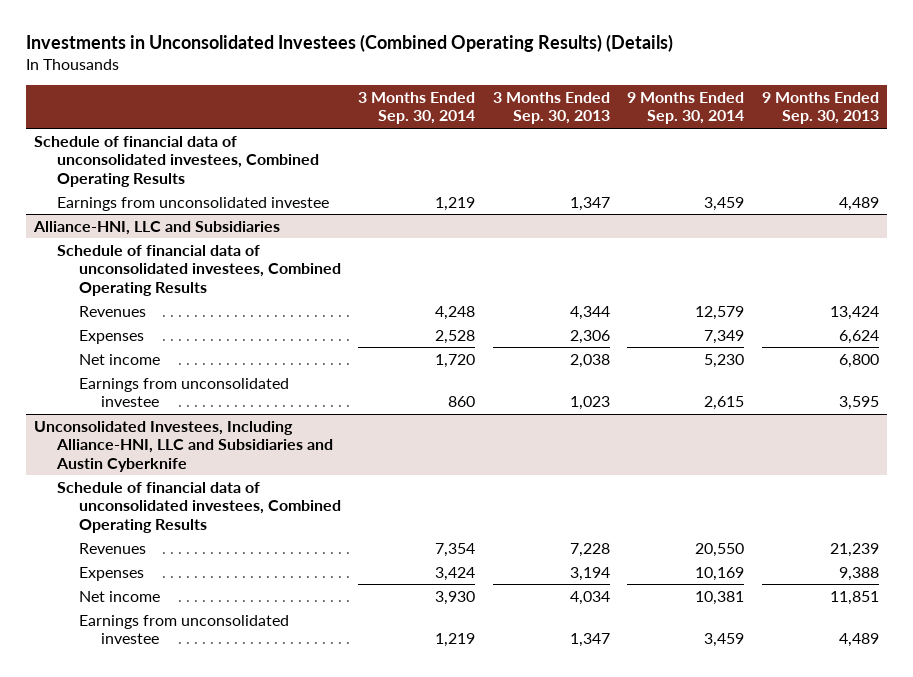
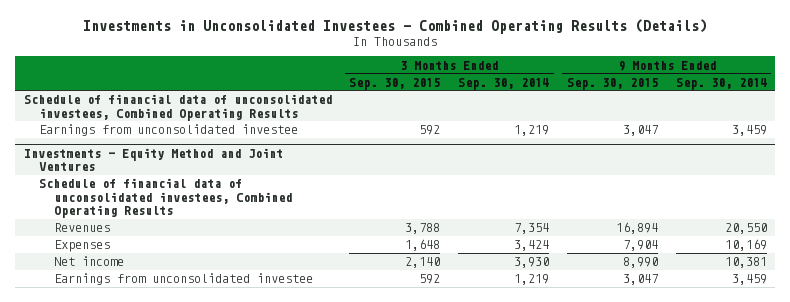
[25,34,673,53] Investments in Unconsolidated Investees (Combined Operating Results) (Details) -> [83,19,708,35] Investments in Unconsolidated Investees - Combined Operating Results (Details)
[492,91,610,125] 3 Months Ended Sep. 30, 2013 -> none
[761,91,879,125] 9 Months Ended Sep. 30, 2013 -> none
none -> [349,77,441,90] Sep. 30, 2015
none -> [566,77,658,90] Sep. 30, 2015
[33,220,281,235] Alliance-HNI, LLC and Subsidiaries -> none
[56,244,341,296] Schedule of financial data of unconsolidated investees, Combined Operating Results -> none
[78,305,146,317] Revenues -> none
[78,329,144,344] Expenses -> none
[78,353,160,365] Net income -> none
[78,377,289,408] Earnings from unconsolidated investee -> none
[34,420,333,472] Unconsolidated Investees, Including Alliance-HNI, LLC and Subsidiaries and Austin Cyberknife -> none
none -> [23,148,283,172] Investments - Equity Method and Joint Ventures

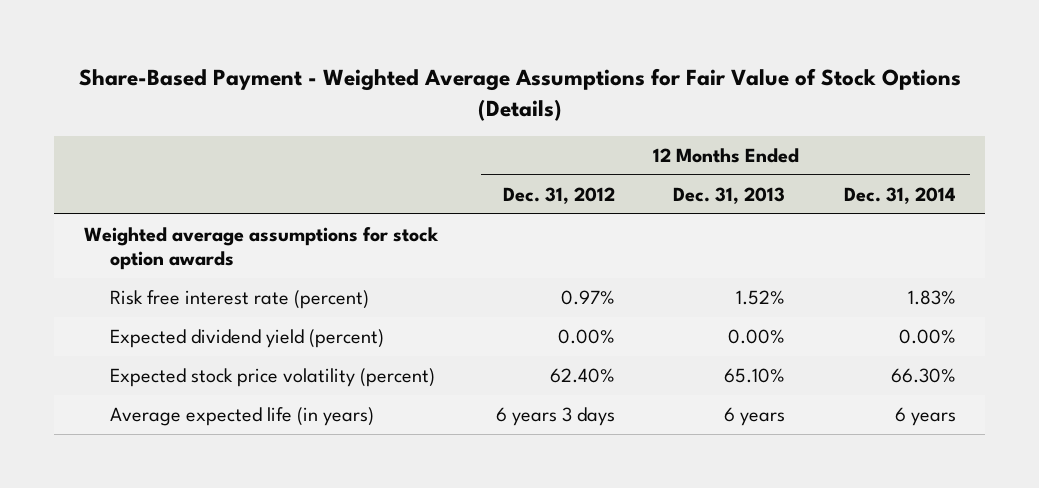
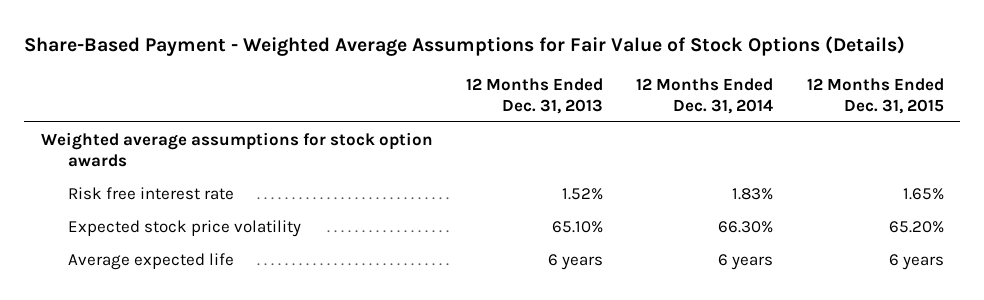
[502,186,615,204] Dec. 31, 2012 -> none
none -> [806,77,944,114] 12 Months Ended Dec. 31, 2015
[110,329,385,349] Expected dividend yield (percent) -> none
[110,290,370,310] Risk free interest rate (percent) -> [67,186,234,200] Risk free interest rate
[110,368,436,388] Expected stock price volatility (percent) -> [67,219,301,237] Expected stock price volatility
[110,407,375,427] Average expected life (in years) -> [67,252,234,270] Average expected life

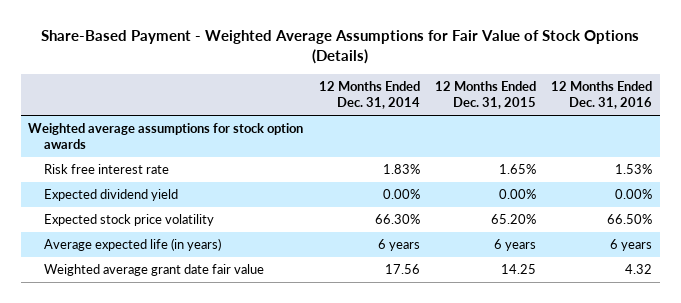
[466,77,604,114] 12 Months Ended Dec. 31, 2013 -> none
none -> [551,81,653,110] 12 Months Ended Dec. 31, 2016
none -> [44,189,179,202] Expected dividend yield
[67,252,234,270] Average expected life -> [44,238,222,252] Average expected life (in years)
none -> [44,264,265,277] Weighted average grant date fair value

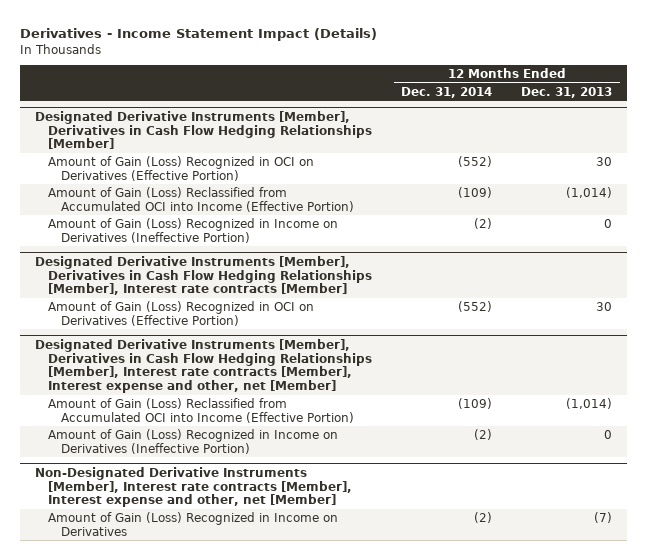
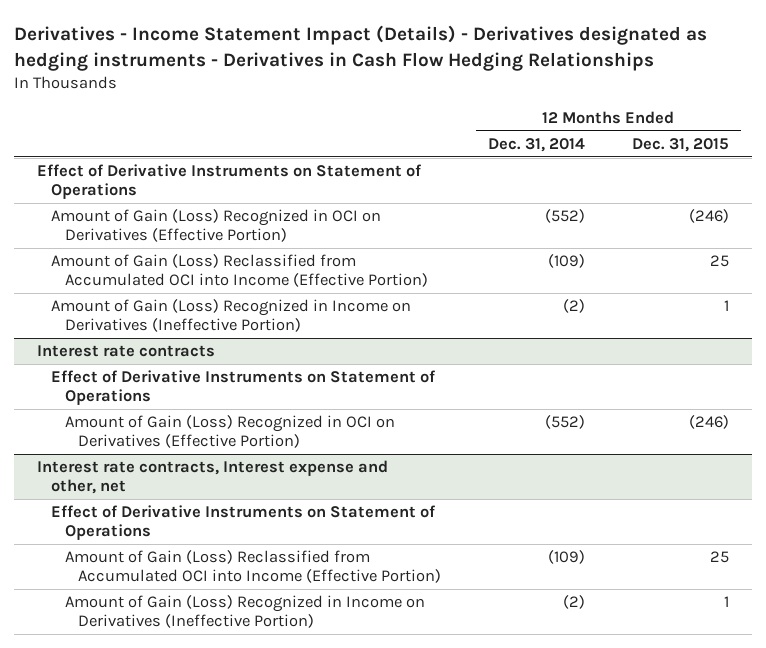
[20,28,378,42] Derivatives - Income Statement Impact (Details) -> [13,24,707,71] Derivatives - Income Statement Impact (Details) - Derivatives designated as hedging instruments - Derivatives in Cash Flow Hedging Relationships
[521,86,613,98] Dec. 31, 2013 -> none
none -> [631,137,729,152] Dec. 31, 2015
[34,110,372,150] Designated Derivative Instruments [Member], Derivatives in Cash Flow Hedging Relationships [Member] -> none
none -> [37,164,423,200] Effect of Derivative Instruments on Statement of Operations
[34,255,372,296] Designated Derivative Instruments [Member], Derivatives in Cash Flow Hedging Relationships [Member], Interest rate contracts [Member] -> none
none -> [37,345,216,358] Interest rate contracts
none -> [50,370,436,406] Effect of Derivative Instruments on Statement of Operations
[34,338,372,394] Designated Derivative Instruments [Member], Derivatives in Cash Flow Hedging Relationships [Member], Interest rate contracts [Member], Interest expense and other, net [Member] -> none
none -> [37,460,389,495] Interest rate contracts, Interest expense and other, net
none -> [50,505,436,541] Effect of Derivative Instruments on Statement of Operations
[34,466,352,508] Non-Designated Derivative Instruments [Member], Interest rate contracts [Member], Interest expense and other, net [Member] -> none
[47,512,338,536] Amount of Gain (Loss) Recognized in Income on Derivatives -> none

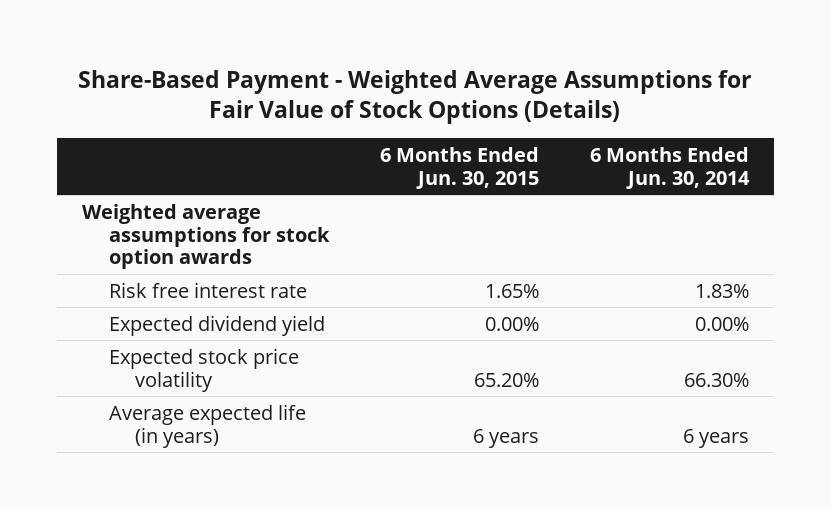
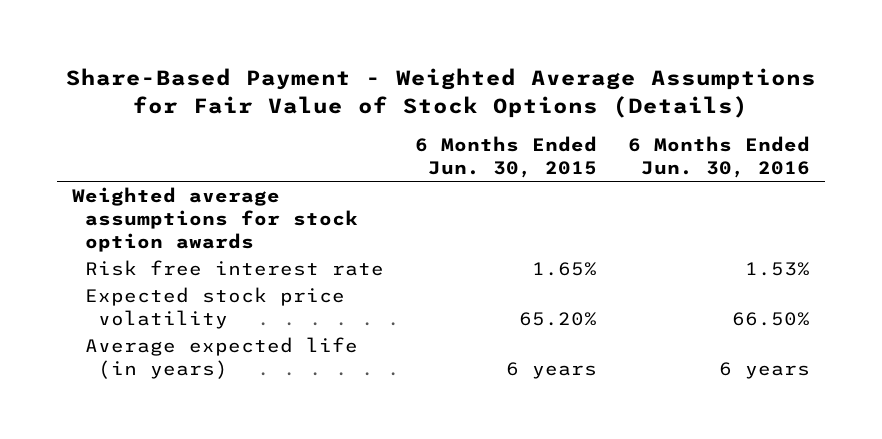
[589,146,750,189] 6 Months Ended Jun. 30, 2014 -> none
none -> [627,135,810,178] 6 Months Ended Jun. 30, 2016
[108,314,325,336] Expected dividend yield -> none

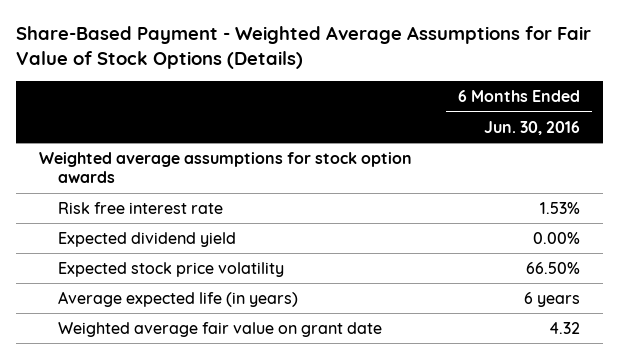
[414,135,597,178] 6 Months Ended Jun. 30, 2015 -> none
none -> [58,231,237,247] Expected dividend yield
none -> [58,321,383,337] Weighted average fair value on grant date

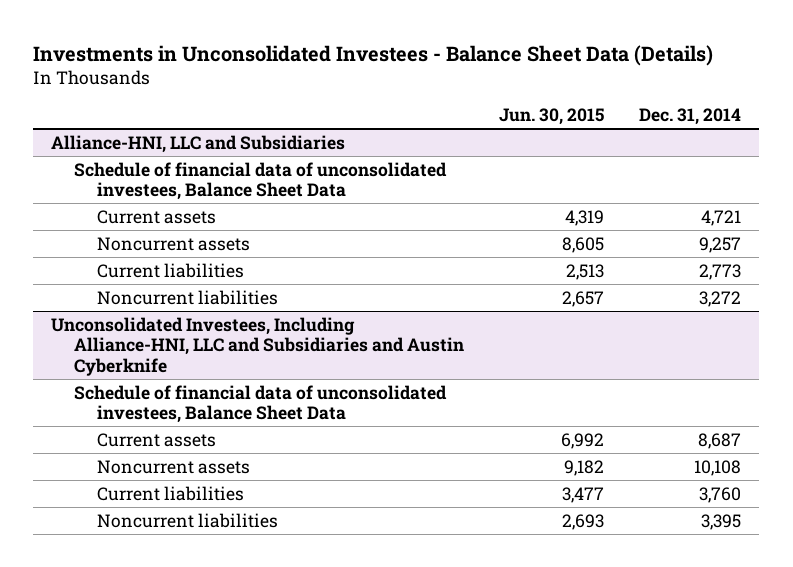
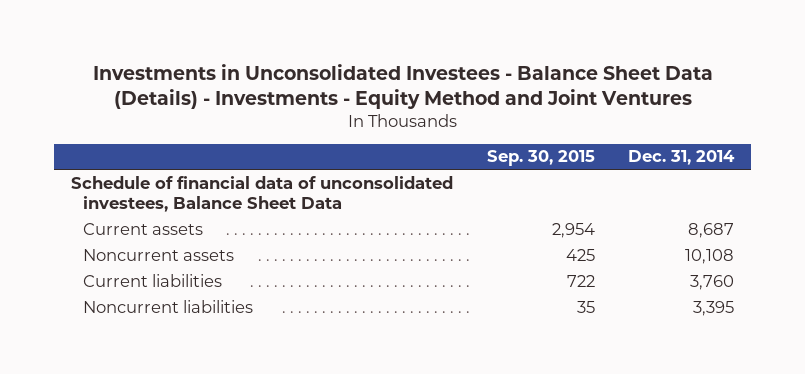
[33,44,714,66] Investments in Unconsolidated Investees - Balance Sheet Data (Details) -> [92,63,713,110] Investments in Unconsolidated Investees - Balance Sheet Data (Details) - Investments - Equity Method and Joint Ventures
[499,108,605,126] Jun. 30, 2015 -> none
none -> [486,150,595,167] Sep. 30, 2015
[51,134,346,153] Alliance-HNI, LLC and Subsidiaries -> none
[97,209,217,224] Current assets -> none
[97,236,251,251] Noncurrent assets -> none
[97,262,245,278] Current liabilities -> none
[97,289,279,305] Noncurrent liabilities -> none
[51,316,465,376] Unconsolidated Investees, Including Alliance-HNI, LLC and Subsidiaries and Austin Cyberknife -> none
[74,384,448,424] Schedule of financial data of unconsolidated investees, Balance Sheet Data -> none

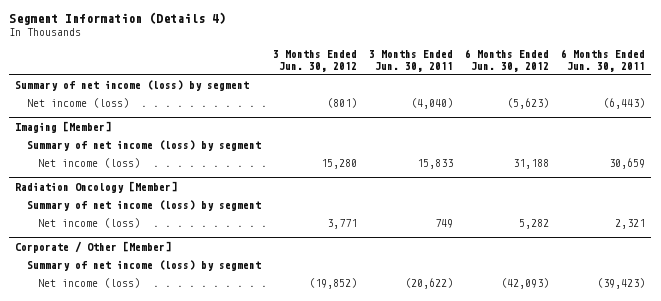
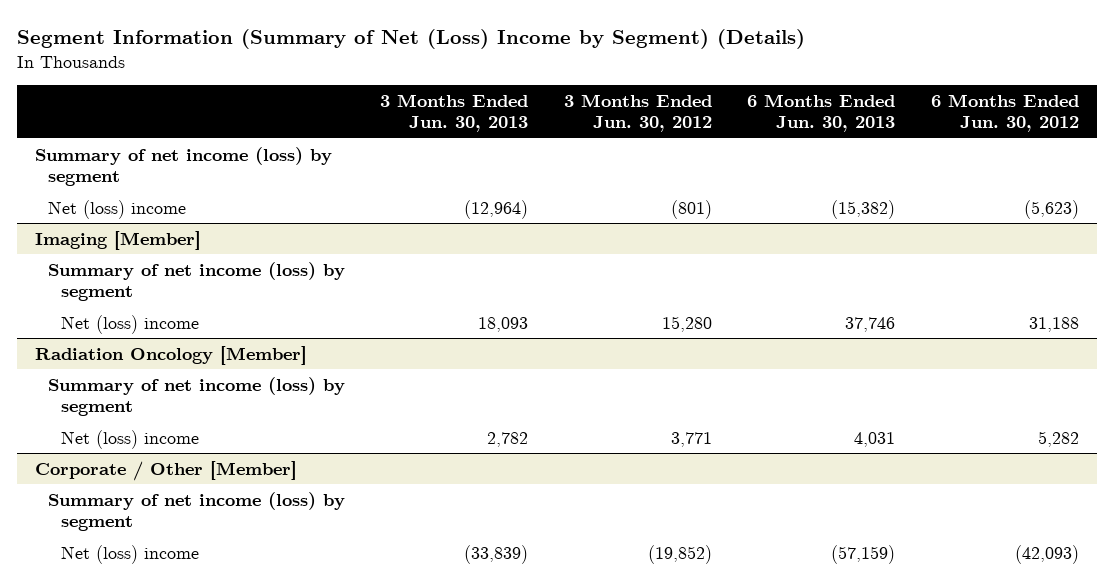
[9,12,227,26] Segment Information (Details 4) -> [16,29,805,50] Segment Information (Summary of Net (Loss) Income by Segment) (Details)
[368,50,453,72] 3 Months Ended Jun. 30, 2011 -> none
[561,49,646,72] 6 Months Ended Jun. 30, 2011 -> none
none -> [380,93,529,133] 3 Months Ended Jun. 30, 2013
none -> [747,93,896,133] 6 Months Ended Jun. 30, 2013
[26,98,129,109] Net income (loss) -> [47,199,186,219] Net (loss) income
[37,158,140,169] Net income (loss) -> [61,314,200,334] Net (loss) income
[37,218,140,229] Net income (loss) -> [61,429,200,449] Net (loss) income
[37,278,140,289] Net income (loss) -> [61,544,200,564] Net (loss) income

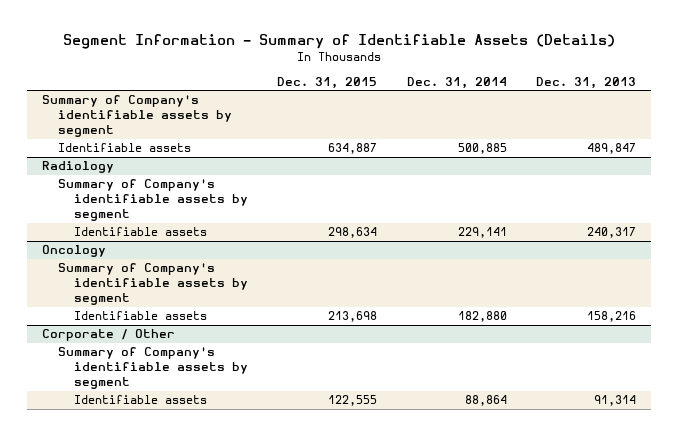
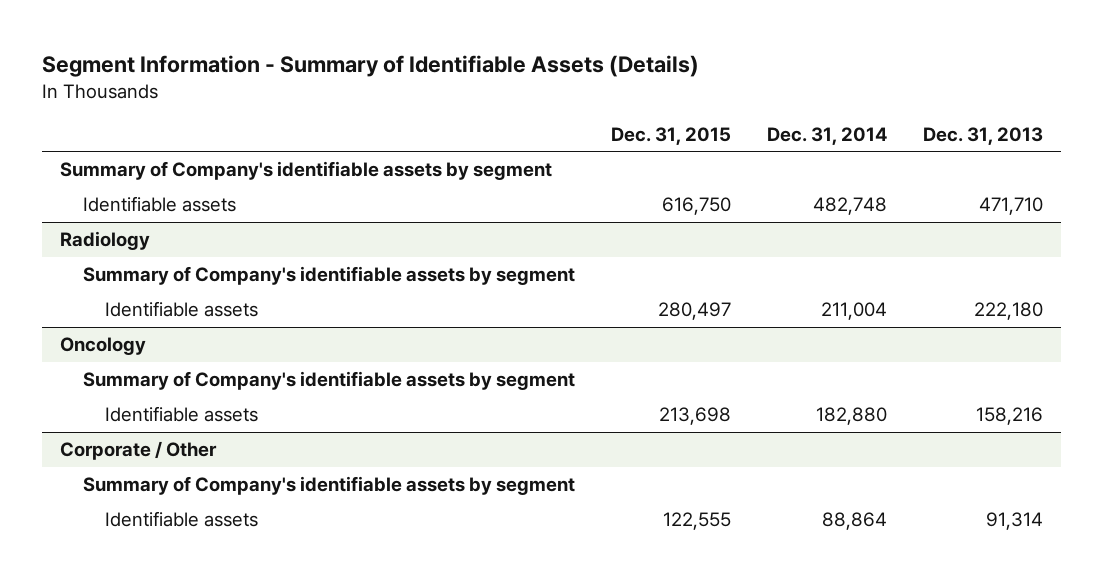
[328,143,378,155] 634,887 -> [661,197,731,216] 616,750
[457,143,507,155] 500,885 -> [812,197,887,216] 482,748
[587,143,637,155] 489,847 -> [978,197,1043,216] 471,710
[328,227,378,239] 298,634 -> [657,302,731,321] 280,497
[457,227,507,239] 229,141 -> [820,302,887,321] 211,004
[587,227,637,239] 240,317 -> [973,302,1043,321] 222,180

